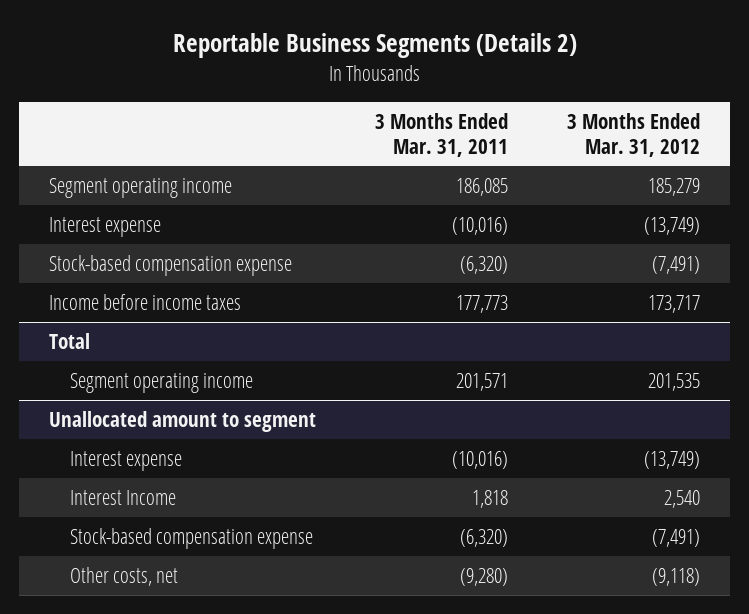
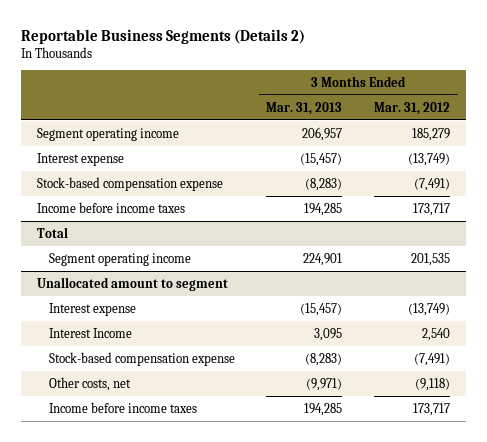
[375,112,509,157] 3 Months Ended Mar. 31, 2011 -> none
none -> [266,101,343,115] Mar. 31, 2013
none -> [48,401,197,413] Income before income taxes

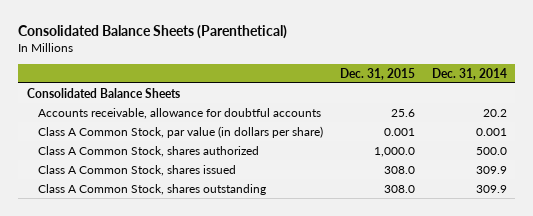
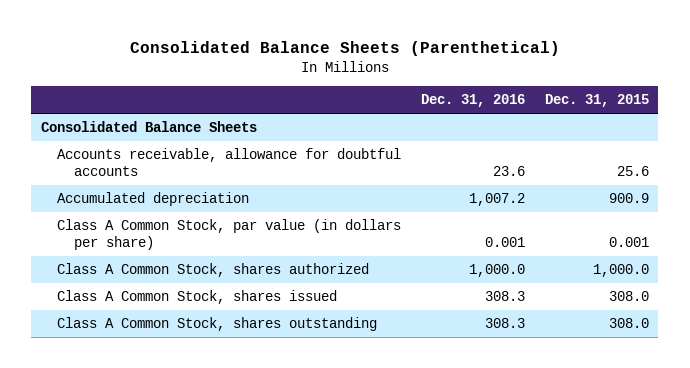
[431,67,507,80] Dec. 31, 2014 -> none
none -> [420,94,525,108] Dec. 31, 2016
none -> [57,192,250,207] Accumulated depreciation

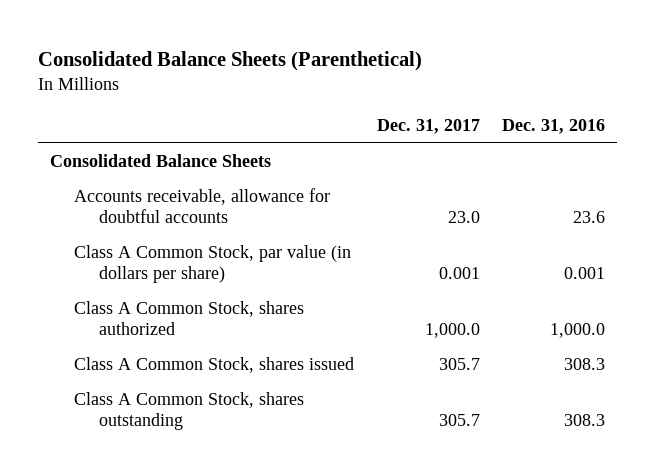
[544,94,649,108] Dec. 31, 2015 -> none
none -> [376,119,480,135] Dec. 31, 2017
[57,192,250,207] Accumulated depreciation -> none

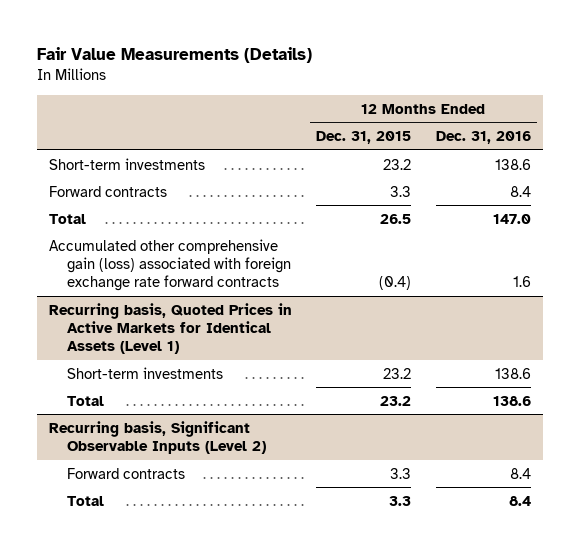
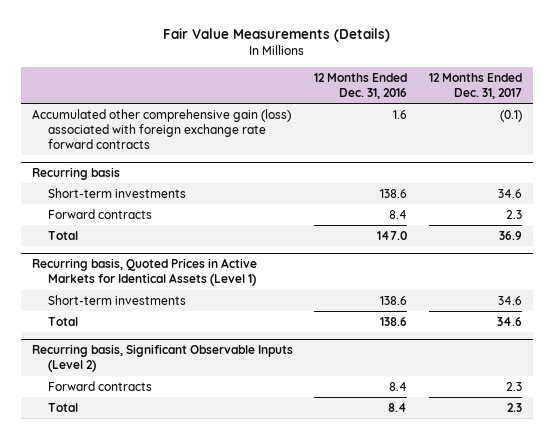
[316,131,412,145] Dec. 31, 2015 -> none
none -> [429,72,523,99] 12 Months Ended Dec. 31, 2017
[49,238,292,292] Accumulated other comprehensive gain (loss) associated with foreign exchange rate forward contracts -> [31,108,291,150] Accumulated other comprehensive gain (loss) associated with foreign exchange rate forward contracts
none -> [31,167,120,181] Recurring basis

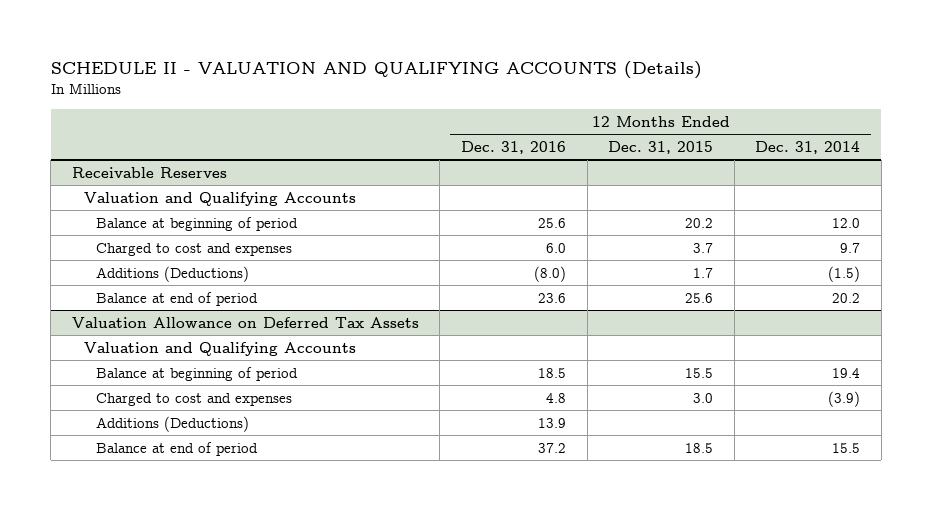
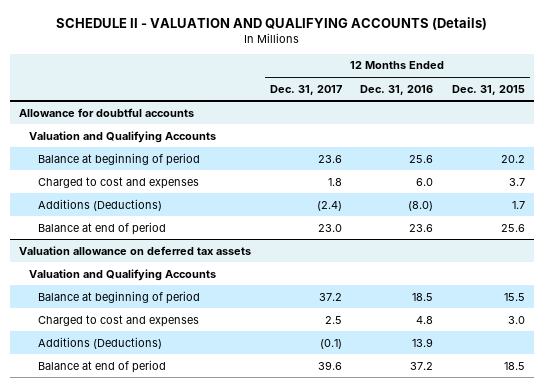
[755,140,861,154] Dec. 31, 2014 -> none
none -> [269,84,342,95] Dec. 31, 2017
[71,166,227,178] Receivable Reserves -> [19,107,195,117] Allowance for doubtful accounts
[71,316,419,328] Valuation Allowance on Deferred Tax Assets -> [19,245,252,255] Valuation allowance on deferred tax assets

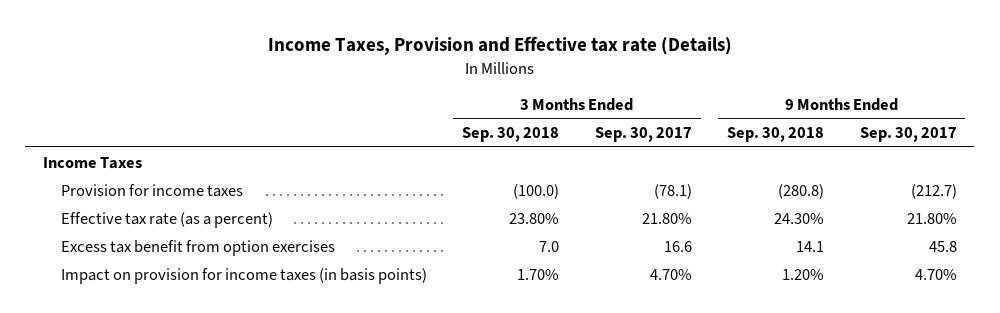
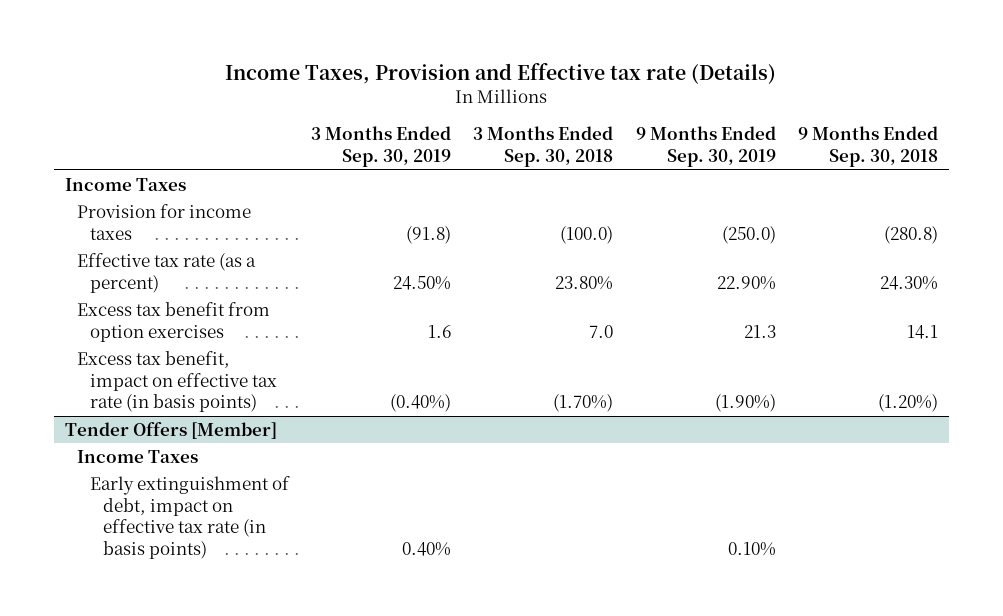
[594,126,692,142] Sep. 30, 2017 -> none
[859,126,957,142] Sep. 30, 2017 -> none
none -> [311,126,452,168] 3 Months Ended Sep. 30, 2019
none -> [635,126,776,168] 9 Months Ended Sep. 30, 2019
[60,267,427,284] Impact on provision for income taxes (in basis points) -> [77,350,278,413] Excess tax benefit, impact on effective tax rate (in basis points)
[517,268,560,280] 1.70% -> [553,394,614,413] (1.70%)
[782,268,825,280] 1.20% -> [877,394,938,413] (1.20%)
none -> [64,421,277,439] Tender Offers [Member]
none -> [77,449,199,463] Income Taxes
none -> [90,475,291,560] Early extinguishment of debt, impact on effective tax rate (in basis points)

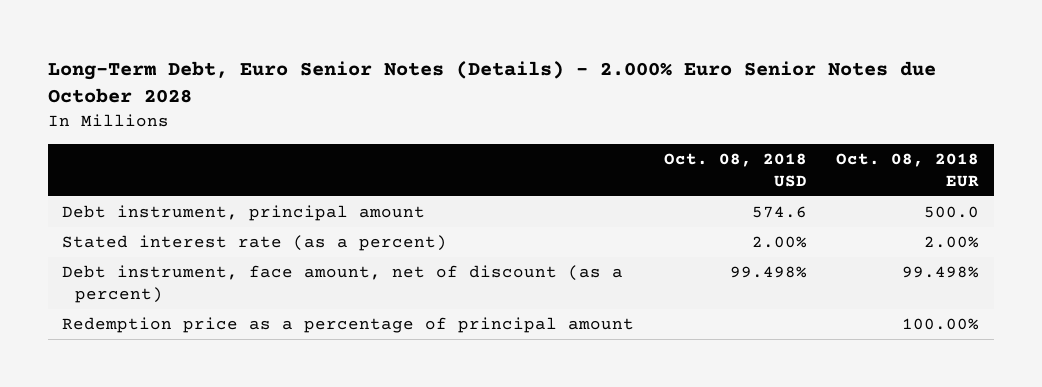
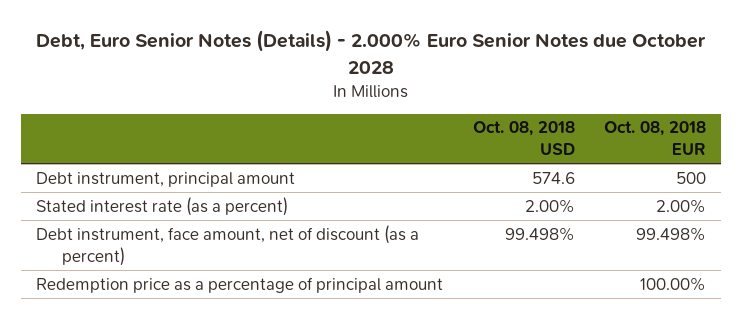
[47,60,936,104] Long-Term Debt, Euro Senior Notes (Details) - 2.000% Euro Senior Notes due October 2028 -> [36,30,707,74] Debt, Euro Senior Notes (Details) - 2.000% Euro Senior Notes due October 2028
[924,206,980,219] 500.0 -> [676,171,707,184] 500

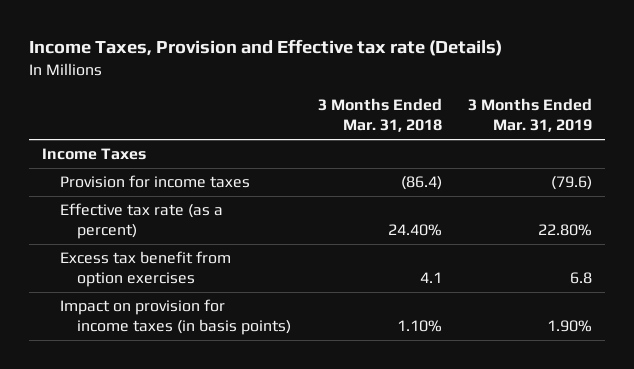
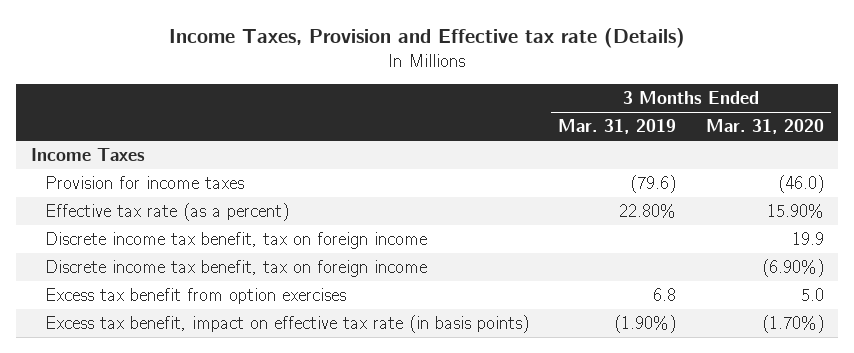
[317,98,442,133] 3 Months Ended Mar. 31, 2018 -> none
none -> [705,119,824,135] Mar. 31, 2020
none -> [44,232,427,250] Discrete income tax benefit, tax on foreign income
none -> [44,260,427,278] Discrete income tax benefit, tax on foreign income
[59,299,292,336] Impact on provision for income taxes (in basis points) -> [44,315,529,334] Excess tax benefit, impact on effective tax rate (in basis points)
[547,320,593,333] 1.90% -> [614,315,677,334] (1.90%)

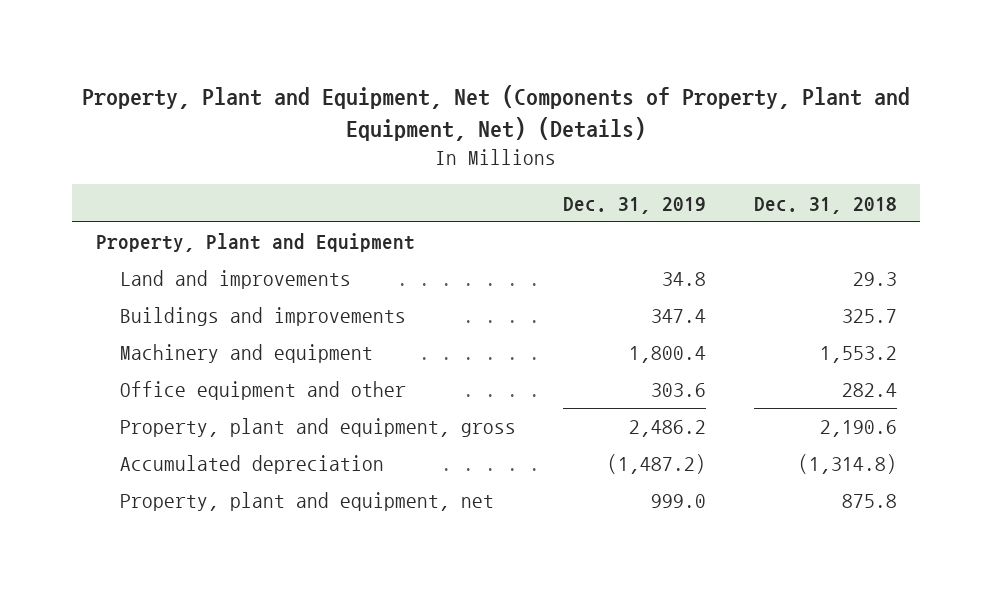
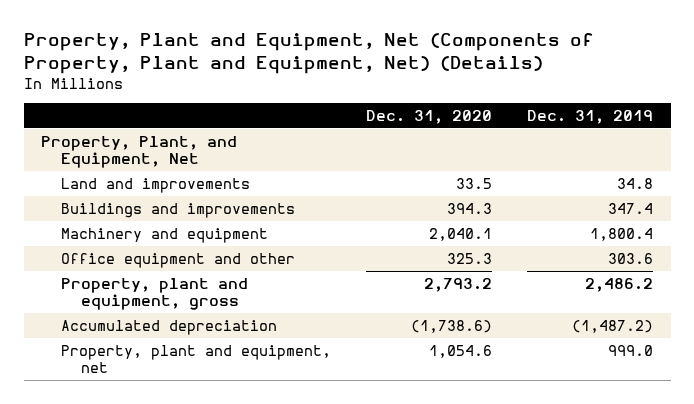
[753,196,897,214] Dec. 31, 2018 -> none
none -> [366,110,493,125] Dec. 31, 2020
[95,233,415,253] Property, Plant and Equipment -> [41,135,238,169] Property, Plant, and Equipment, Net

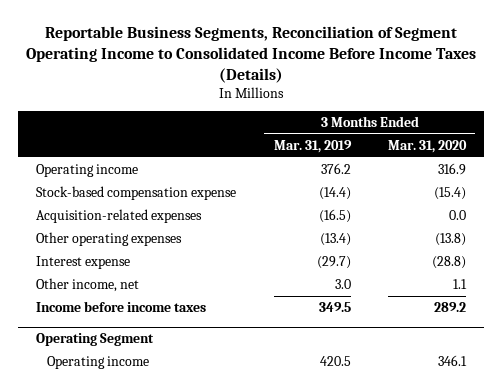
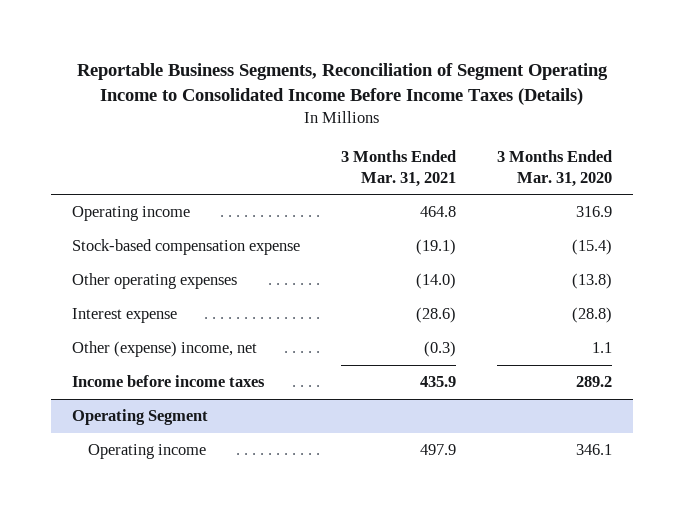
[273,139,352,153] Mar. 31, 2019 -> none
none -> [340,149,456,187] 3 Months Ended Mar. 31, 2021
[36,208,203,223] Acquisition-related expenses -> none
[36,277,140,292] Other income, net -> [71,341,257,358] Other (expense) income, net

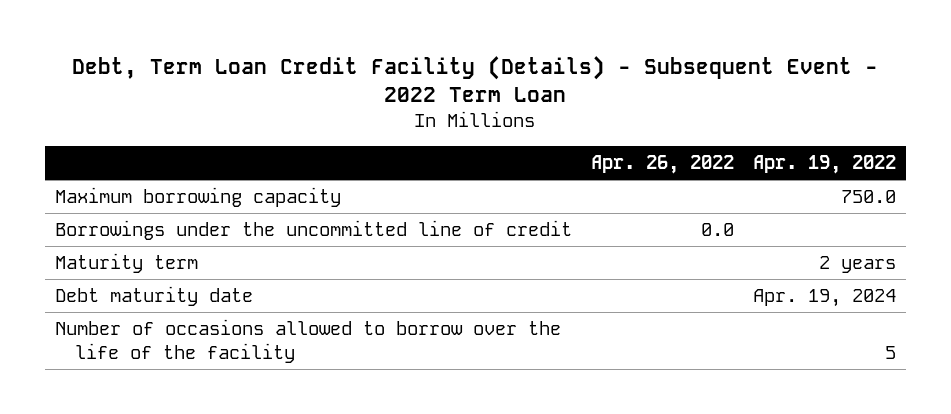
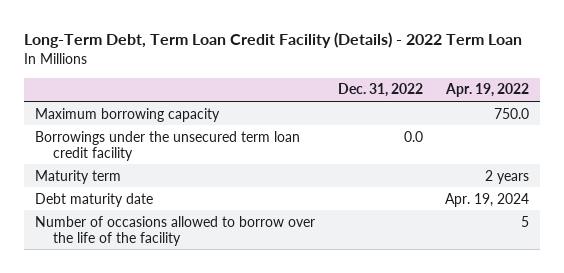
[72,55,879,103] Debt, Term Loan Credit Facility (Details) - Subsequent Event - 2022 Term Loan -> [24,32,523,49] Long-Term Debt, Term Loan Credit Facility (Details) - 2022 Term Loan
[590,154,734,174] Apr. 26, 2022 -> none
none -> [337,83,423,98] Dec. 31, 2022
[54,220,572,241] Borrowings under the uncommitted line of credit -> [35,130,301,161] Borrowings under the unsecured term loan credit facility

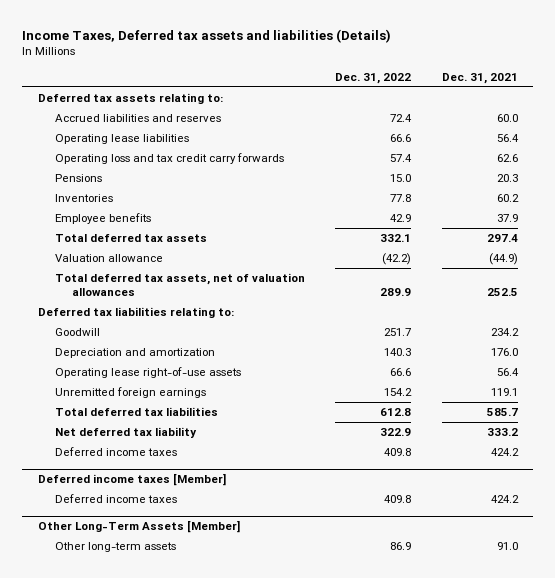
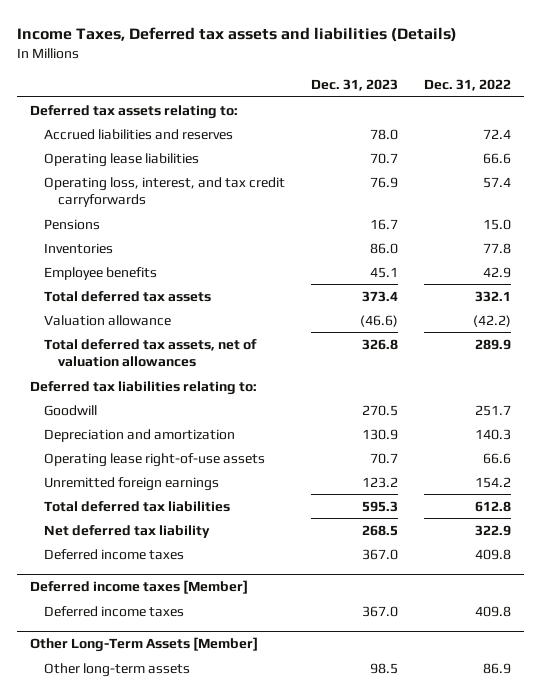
[441,72,518,84] Dec. 31, 2021 -> none
none -> [311,79,399,92] Dec. 31, 2023
[54,153,284,165] Operating loss and tax credit carry forwards -> [44,176,286,208] Operating loss, interest, and tax credit carryforwards

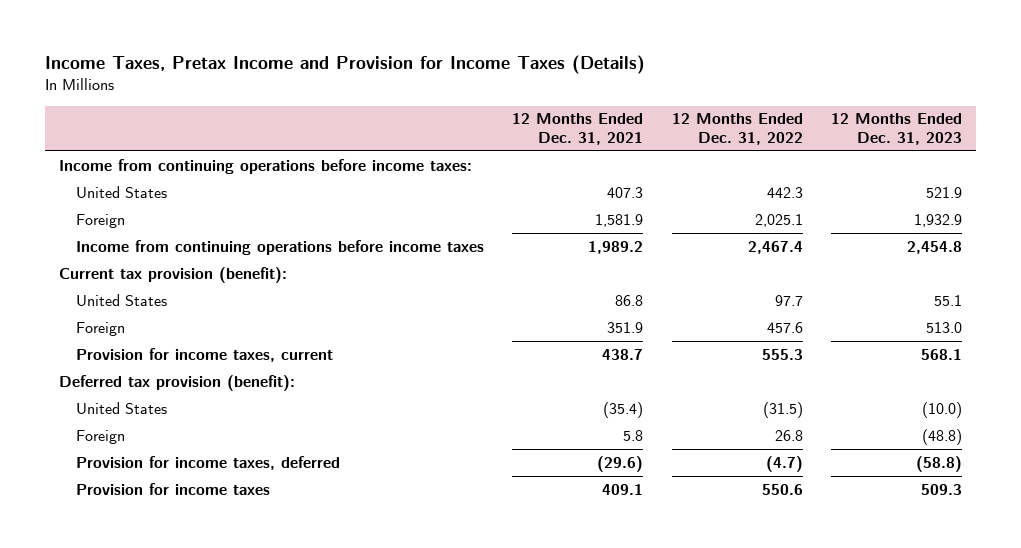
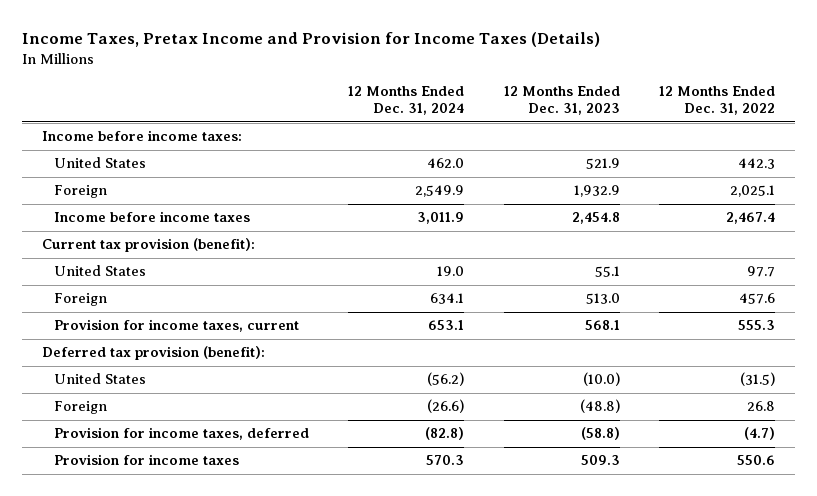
[512,113,644,145] 12 Months Ended Dec. 31, 2021 -> none
none -> [348,86,465,116] 12 Months Ended Dec. 31, 2024
[58,158,472,174] Income from continuing operations before income taxes: -> [41,130,242,142] Income before income taxes:
[76,239,485,255] Income from continuing operations before income taxes -> [54,211,251,223] Income before income taxes

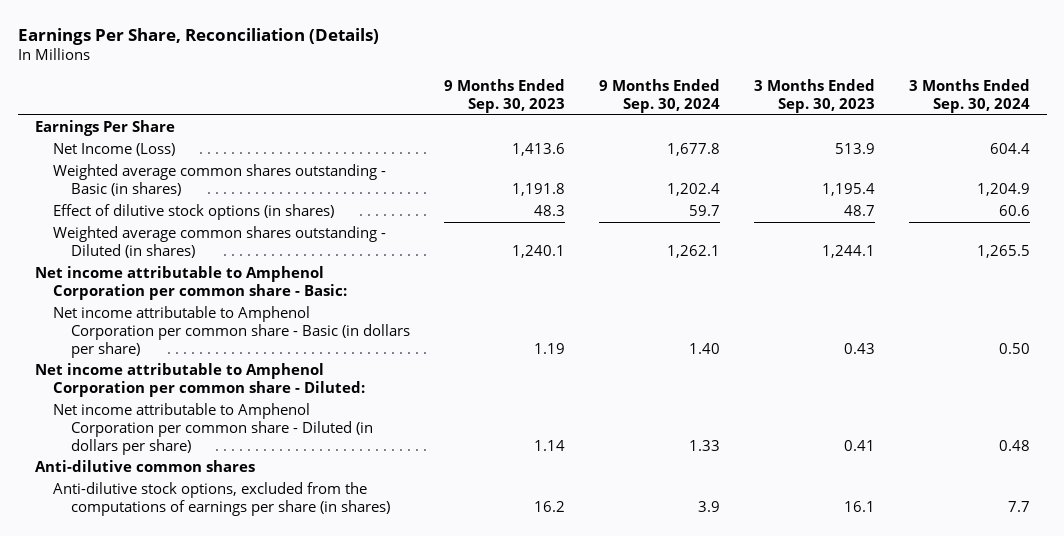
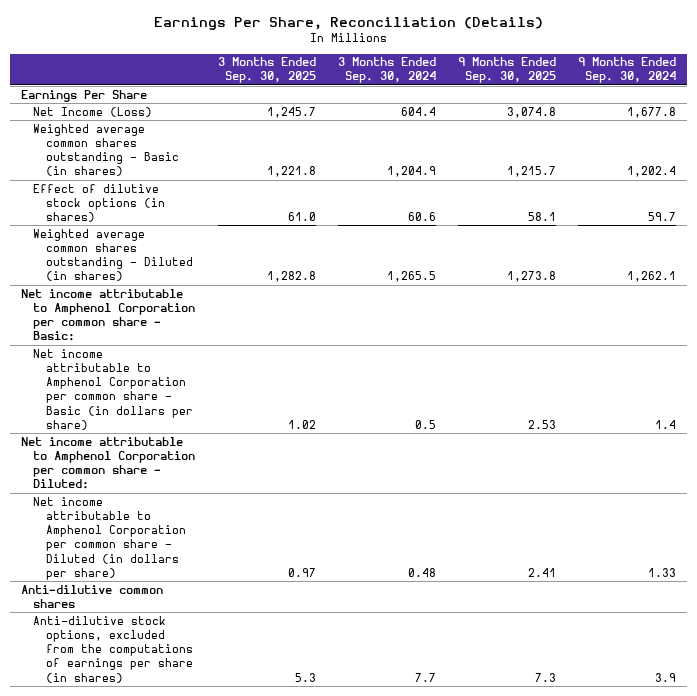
[443,79,565,114] 9 Months Ended Sep. 30, 2023 -> none
[753,79,875,114] 3 Months Ended Sep. 30, 2023 -> none
none -> [217,57,316,84] 3 Months Ended Sep. 30, 2025
none -> [457,57,556,84] 9 Months Ended Sep. 30, 2025
[688,342,720,354] 1.40 -> [655,419,677,429] 1.4
[998,342,1030,354] 0.50 -> [414,419,436,429] 0.5

